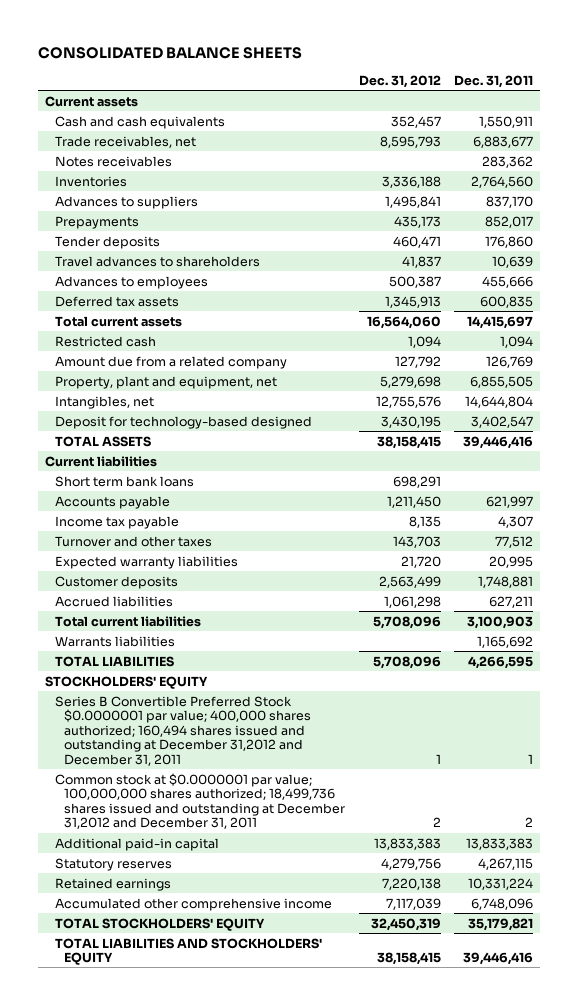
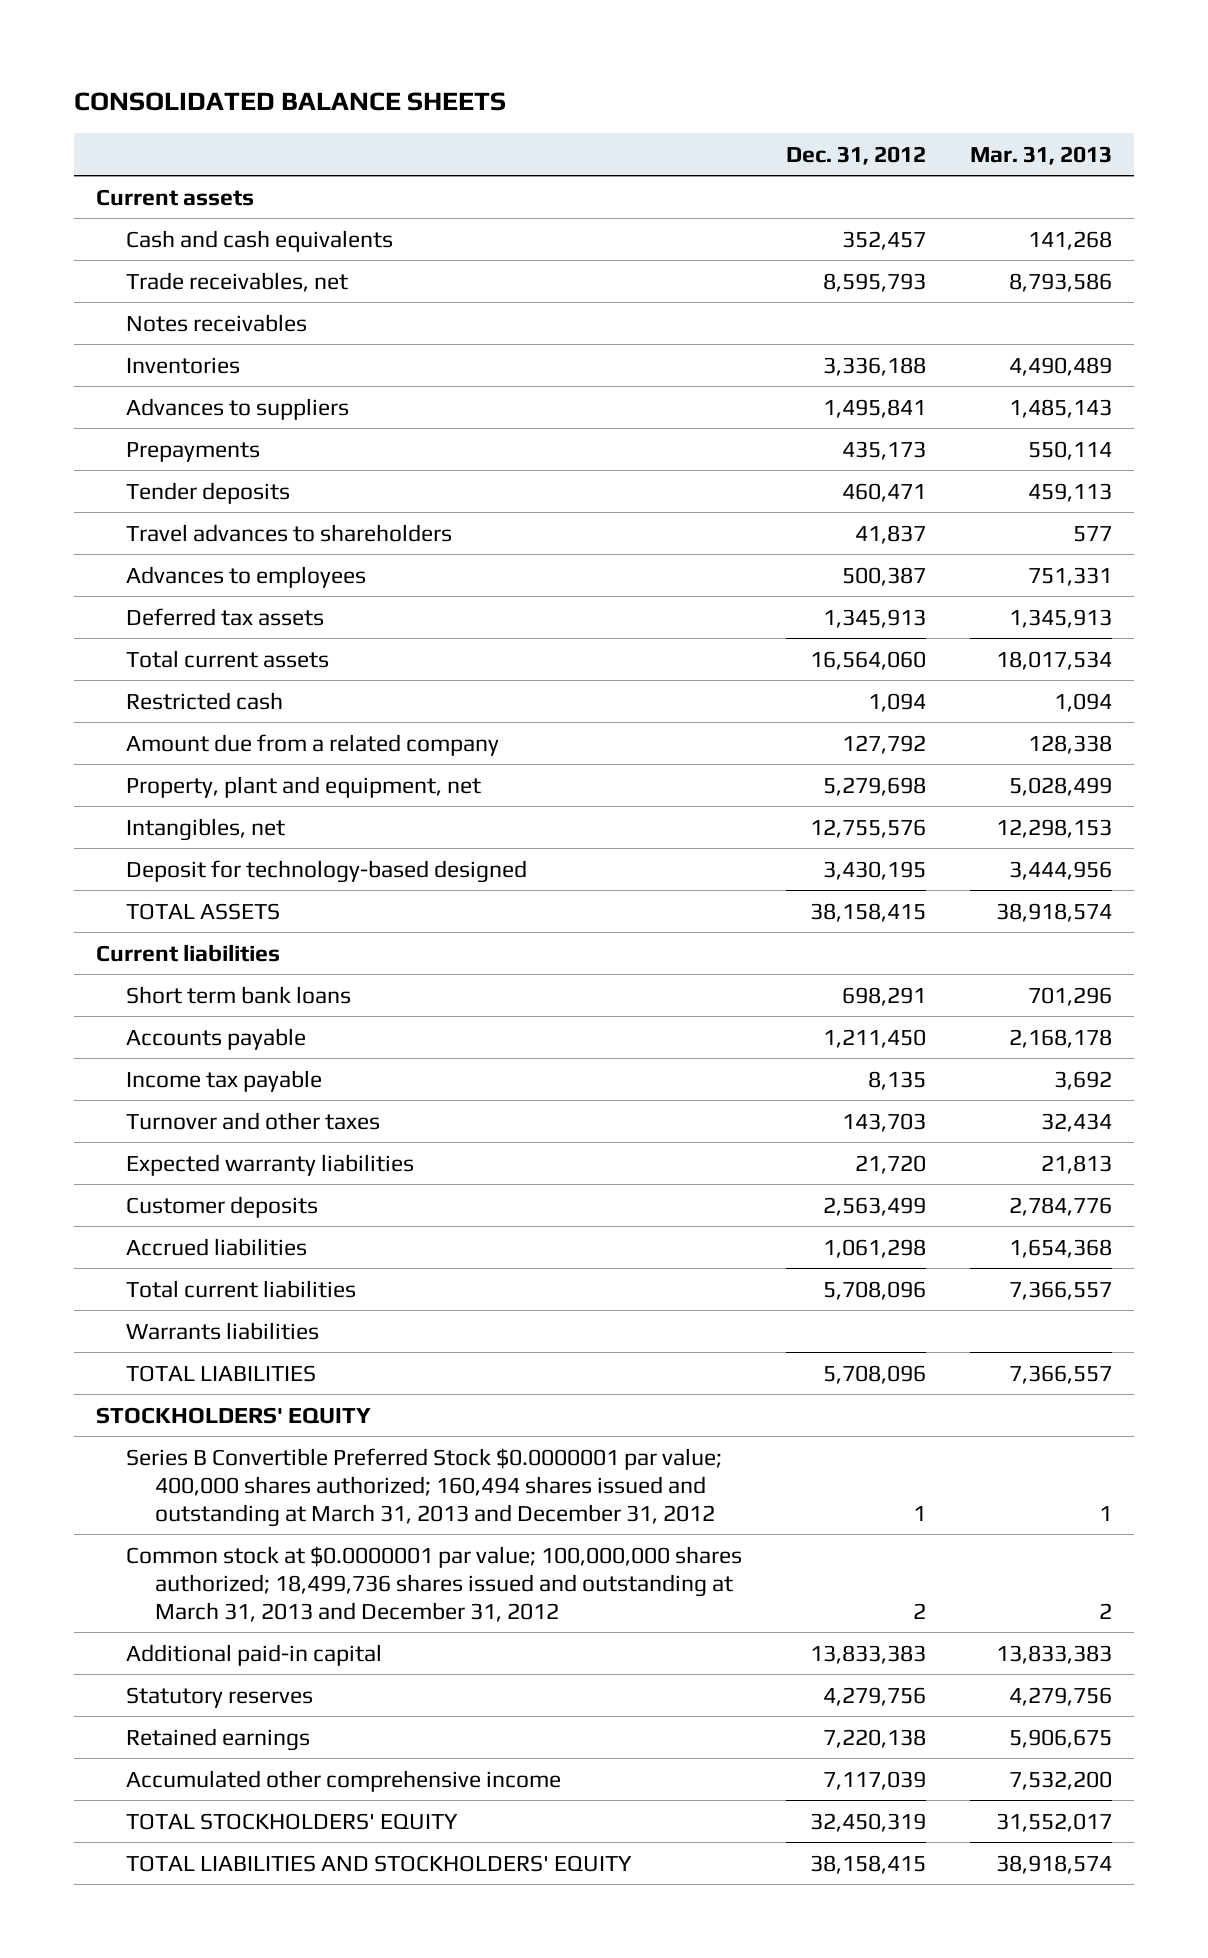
[454,74,534,88] Dec. 31, 2011 -> none
none -> [969,145,1112,165] Mar. 31, 2013
[54,695,312,766] Series B Convertible Preferred Stock $0.0000001 par value; 400,000 shares authorized; 160,494 shares issued and outstanding at December 31,2012 and December 31, 2011 -> [125,1447,722,1527] Series B Convertible Preferred Stock $0.0000001 par value; 400,000 shares authorized; 160,494 shares issued and outstanding at March 31, 2013 and December 31, 2012
[54,772,346,830] Common stock at $0.0000001 par value; 100,000,000 shares authorized; 18,499,736 shares issued and outstanding at December 31,2012 and December 31, 2011 -> [125,1545,742,1622] Common stock at $0.0000001 par value; 100,000,000 shares authorized; 18,499,736 shares issued and outstanding at March 31, 2013 and December 31, 2012

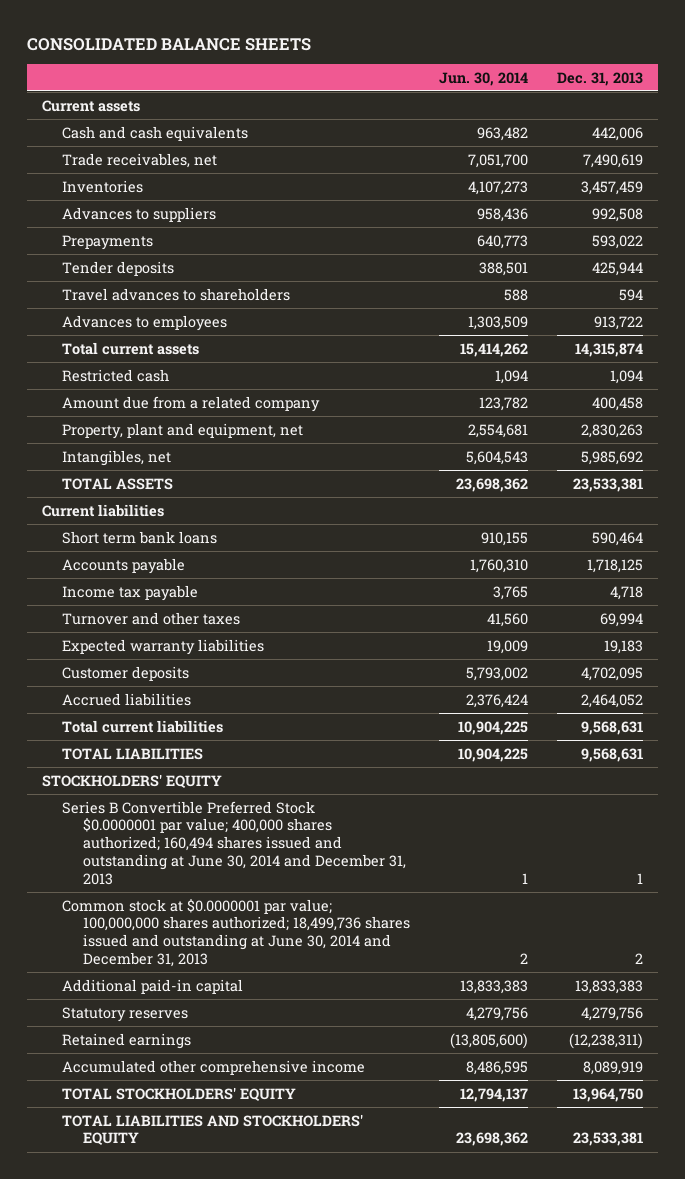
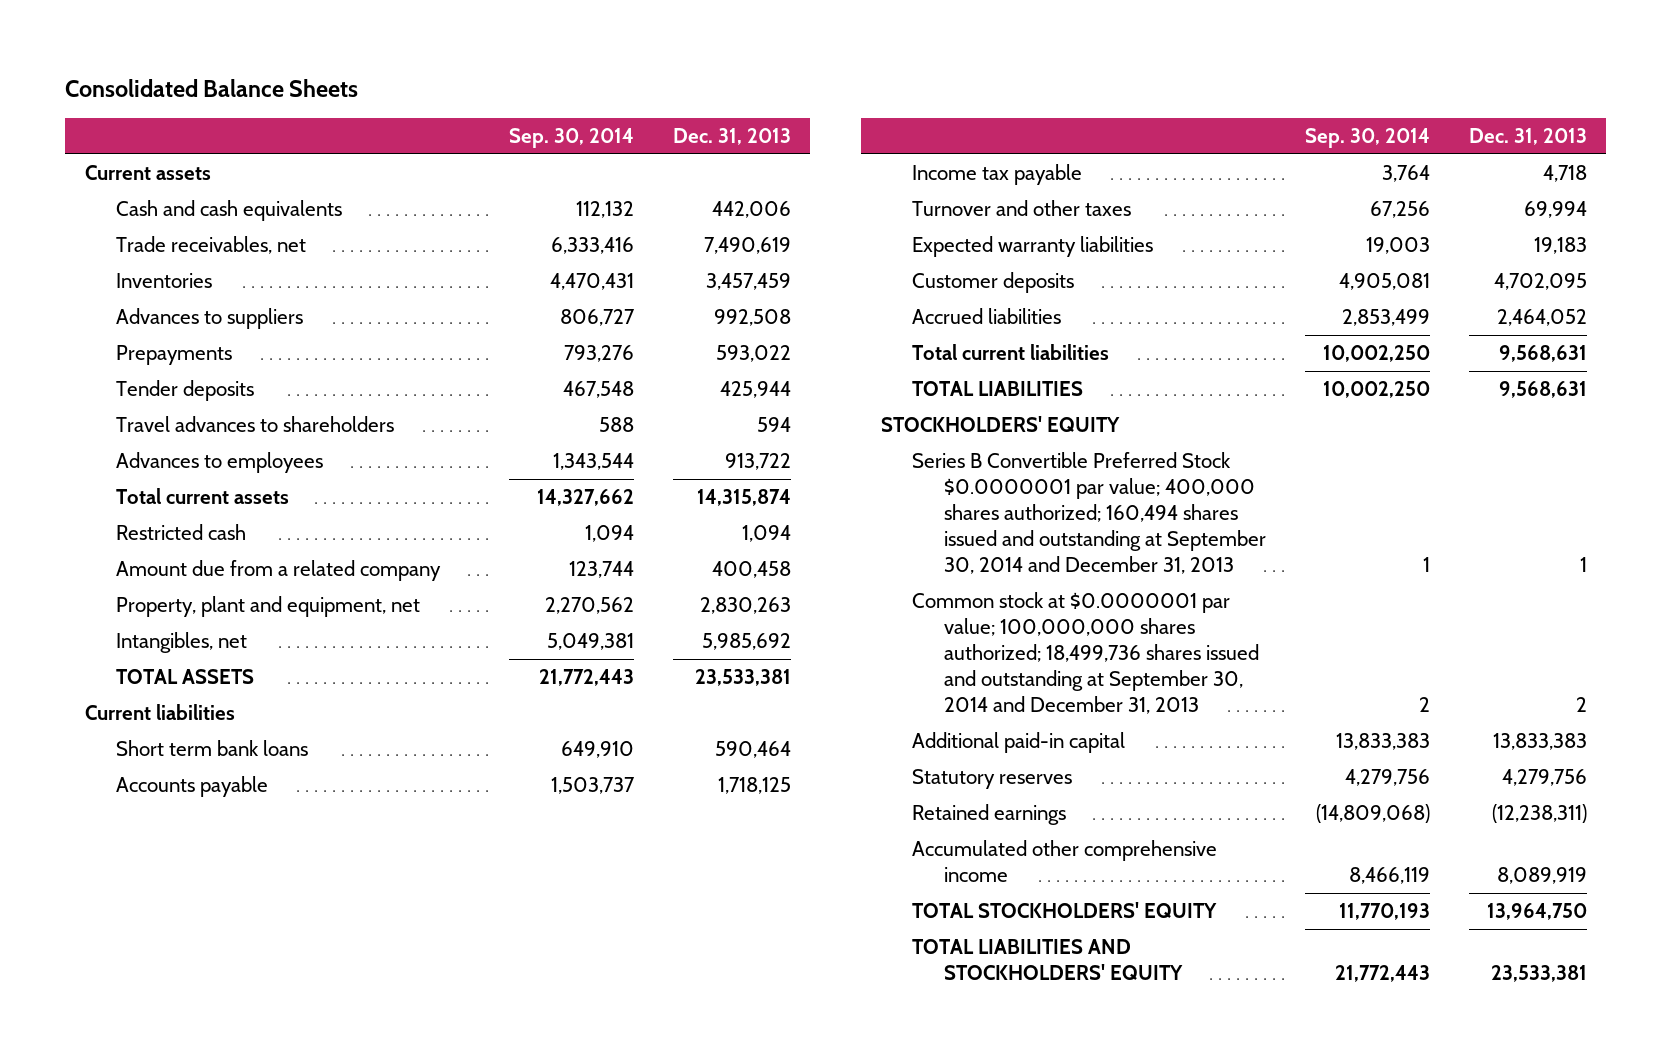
[27,37,312,51] CONSOLIDATED BALANCE SHEETS -> [65,79,359,98] Consolidated Balance Sheets
[439,71,529,86] Jun. 30, 2014 -> none
none -> [508,127,634,148] Sep. 30, 2014
[62,800,406,885] Series B Convertible Preferred Stock $0.0000001 par value; 400,000 shares authorized; 160,494 shares issued and outstanding at June 30, 2014 and December 31, 2013 -> [912,452,1266,575] Series B Convertible Preferred Stock $0.0000001 par value; 400,000 shares authorized; 160,494 shares issued and outstanding at September 30, 2014 and December 31, 2013
[62,898,410,967] Common stock at $0.0000001 par value; 100,000,000 shares authorized; 18,499,736 shares issued and outstanding at June 30, 2014 and December 31, 2013 -> [912,592,1259,715] Common stock at $0.0000001 par value; 100,000,000 shares authorized; 18,499,736 shares issued and outstanding at September 30, 2014 and December 31, 2013

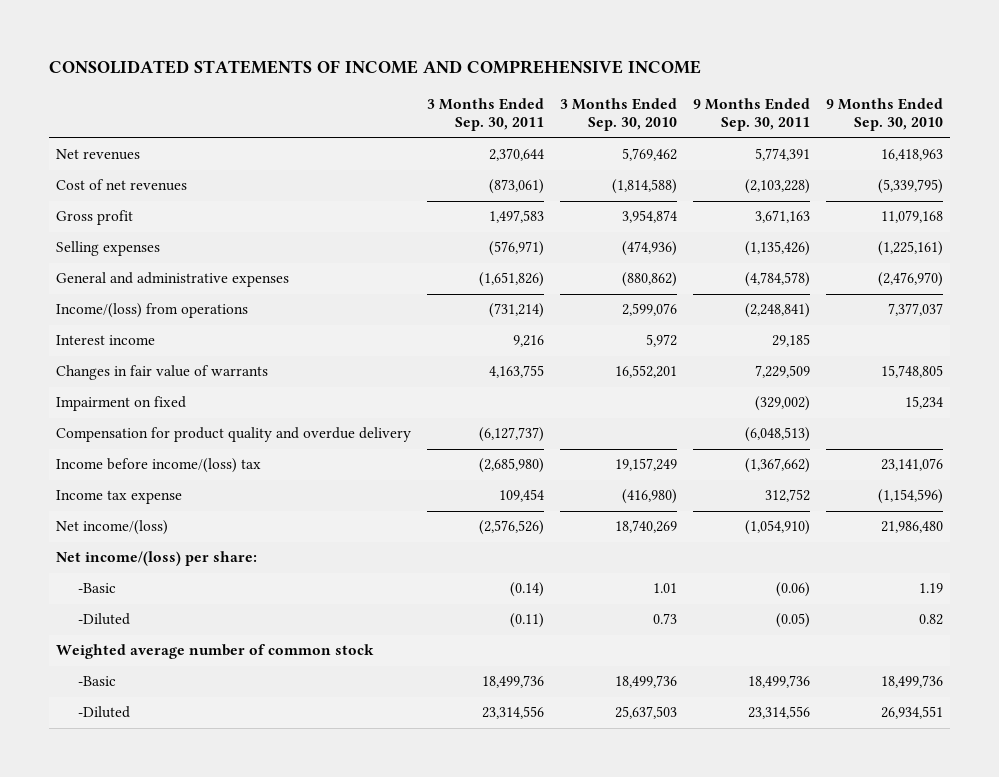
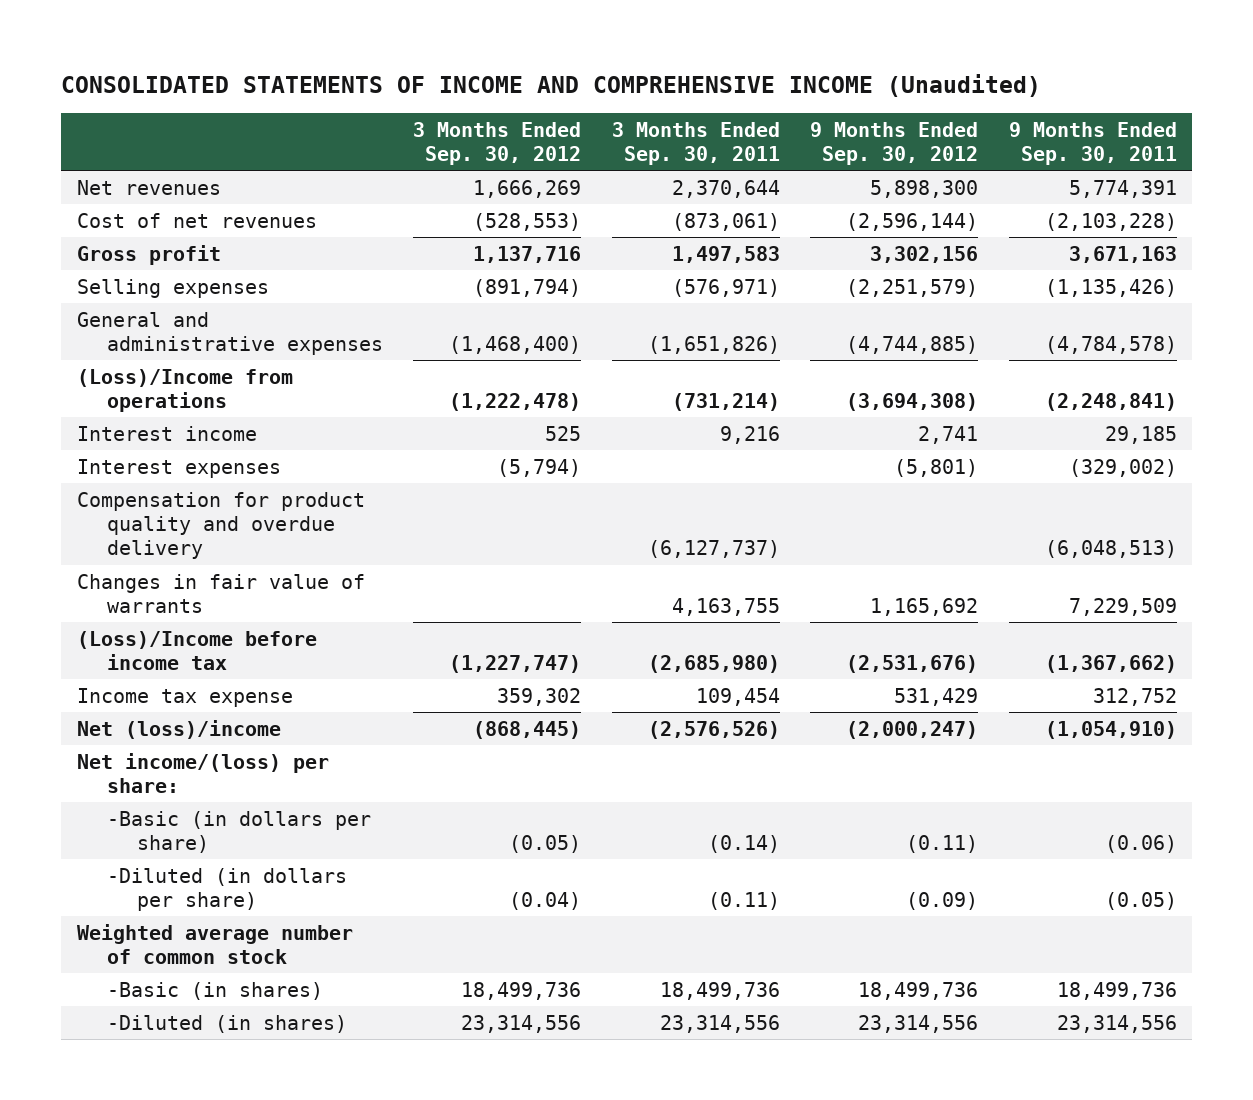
[48,59,701,74] CONSOLIDATED STATEMENTS OF INCOME AND COMPREHENSIVE INCOME -> [61,73,1042,97] CONSOLIDATED STATEMENTS OF INCOME AND COMPREHENSIVE INCOME (Unaudited)
[559,98,677,132] 3 Months Ended Sep. 30, 2010 -> none
[825,98,943,132] 9 Months Ended Sep. 30, 2010 -> none
none -> [413,121,582,166] 3 Months Ended Sep. 30, 2012
none -> [810,121,979,166] 9 Months Ended Sep. 30, 2012
[56,303,249,319] Income/(loss) from operations -> [76,368,293,413] (Loss)/Income from operations
[56,396,187,412] Impairment on fixed -> [76,458,281,478] Interest expenses
[56,365,269,381] Changes in fair value of warrants -> [76,573,365,614] Changes in fair value of warrants
[56,458,262,474] Income before income/(loss) tax -> [76,630,317,671] (Loss)/Income before income tax
[56,520,169,536] Net income/(loss) -> [76,719,281,739] Net (loss)/income
[78,583,117,594] -Basic -> [106,810,371,854] -Basic (in dollars per share)
[78,613,131,626] -Diluted -> [106,867,347,912] -Diluted (in dollars per share)
[78,676,117,687] -Basic -> [106,981,323,1000] -Basic (in shares)
[78,706,131,719] -Diluted -> [106,1014,347,1033] -Diluted (in shares)

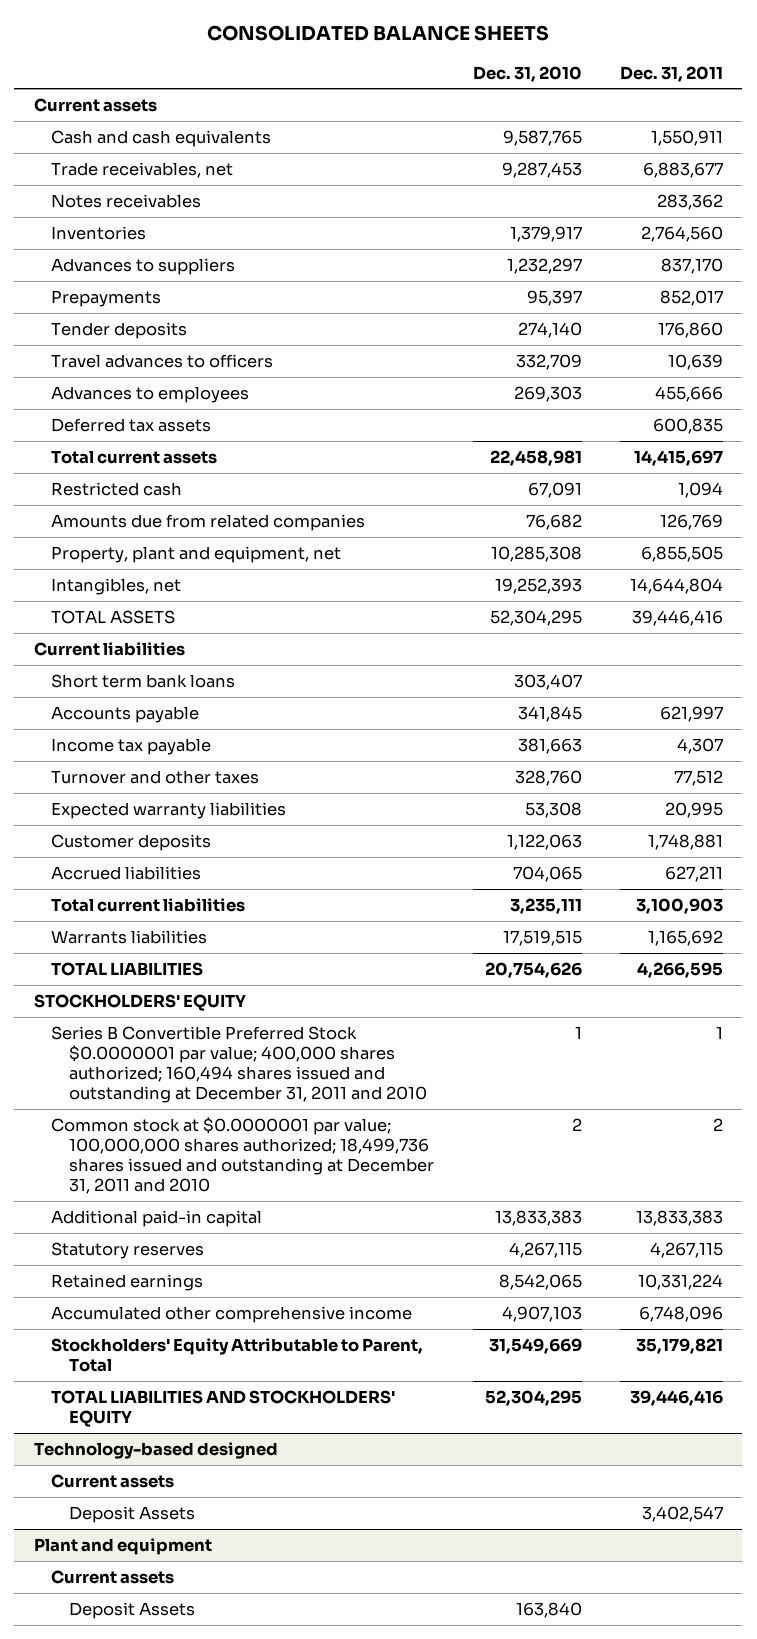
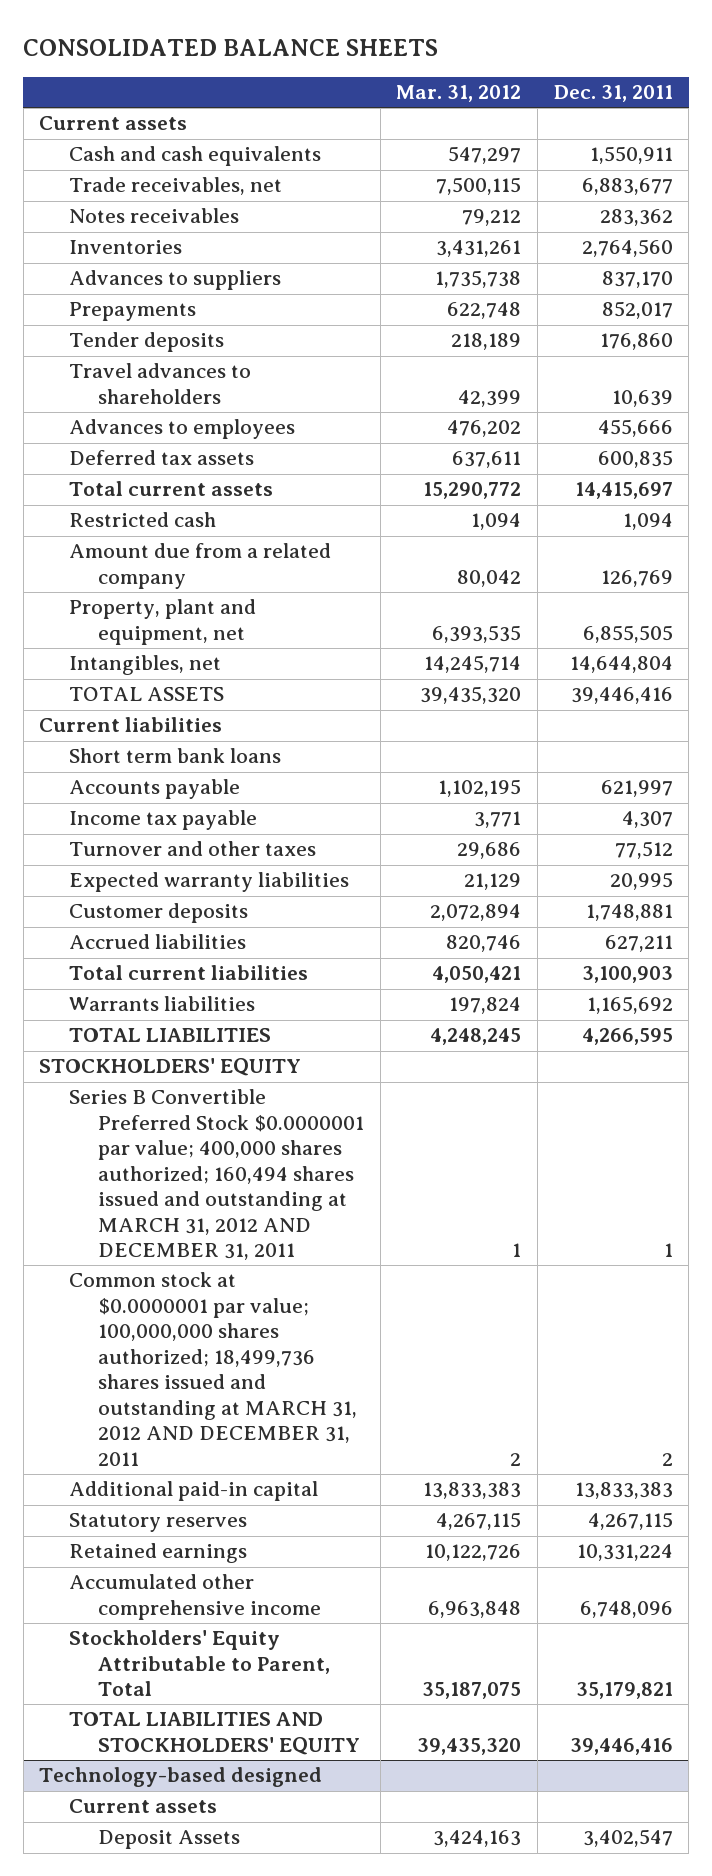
[472,65,582,82] Dec. 31, 2010 -> none
none -> [396,85,522,103] Mar. 31, 2012
[51,353,274,368] Travel advances to officers -> [68,363,251,404] Travel advances to shareholders
[51,513,366,531] Amounts due from related companies -> [68,543,331,589] Amount due from a related company
[51,1025,428,1103] Series B Convertible Preferred Stock $0.0000001 par value; 400,000 shares authorized; 160,494 shares issued and outstanding at December 31, 2011 and 2010 -> [68,1089,365,1261] Series B Convertible Preferred Stock $0.0000001 par value; 400,000 shares authorized; 160,494 shares issued and outstanding at MARCH 31, 2012 AND DECEMBER 31, 2011
[51,1116,435,1194] Common stock at $0.0000001 par value; 100,000,000 shares authorized; 18,499,736 shares issued and outstanding at December 31, 2011 and 2010 -> [68,1272,358,1466] Common stock at $0.0000001 par value; 100,000,000 shares authorized; 18,499,736 shares issued and outstanding at MARCH 31, 2012 AND DECEMBER 31, 2011
[33,1537,212,1555] Plant and equipment -> none
[51,1569,175,1584] Current assets -> none
[69,1601,196,1619] Deposit Assets -> none

